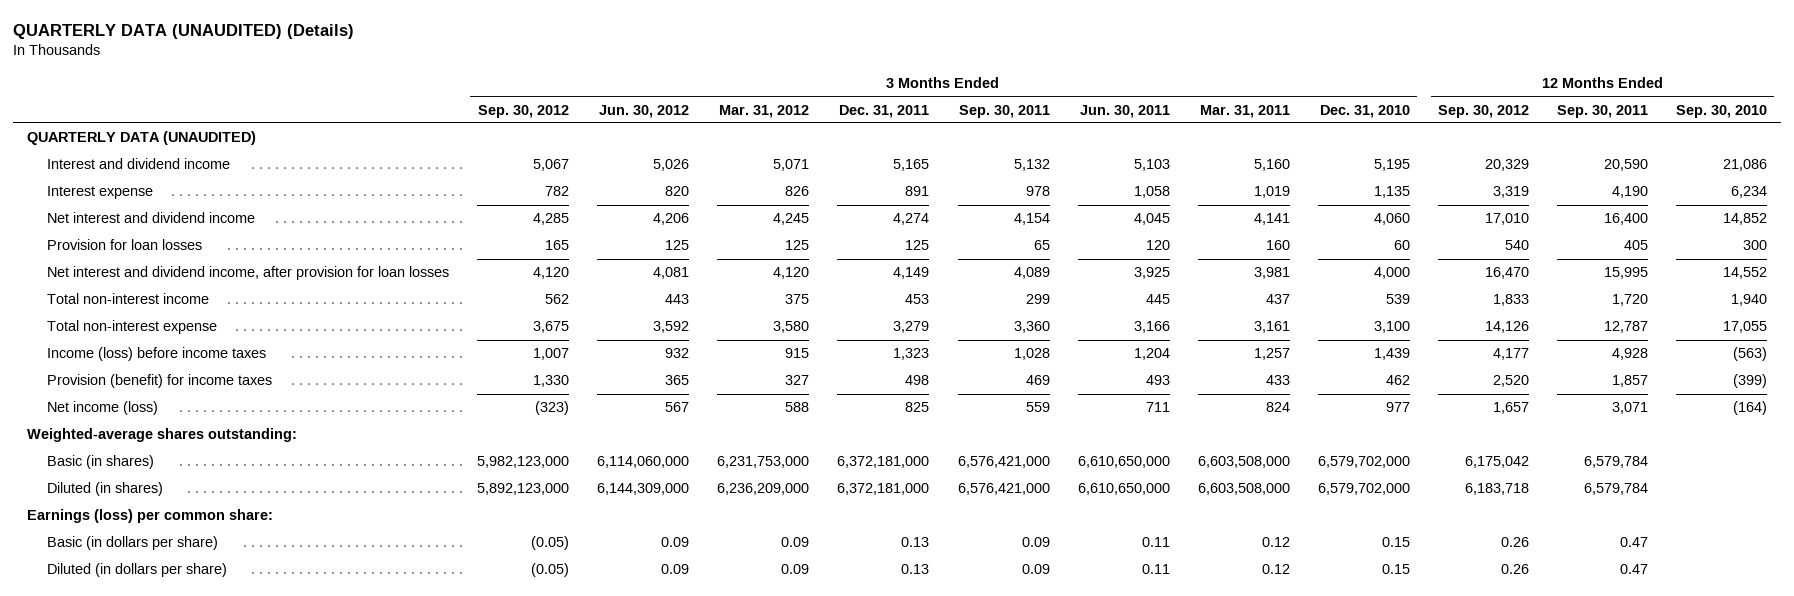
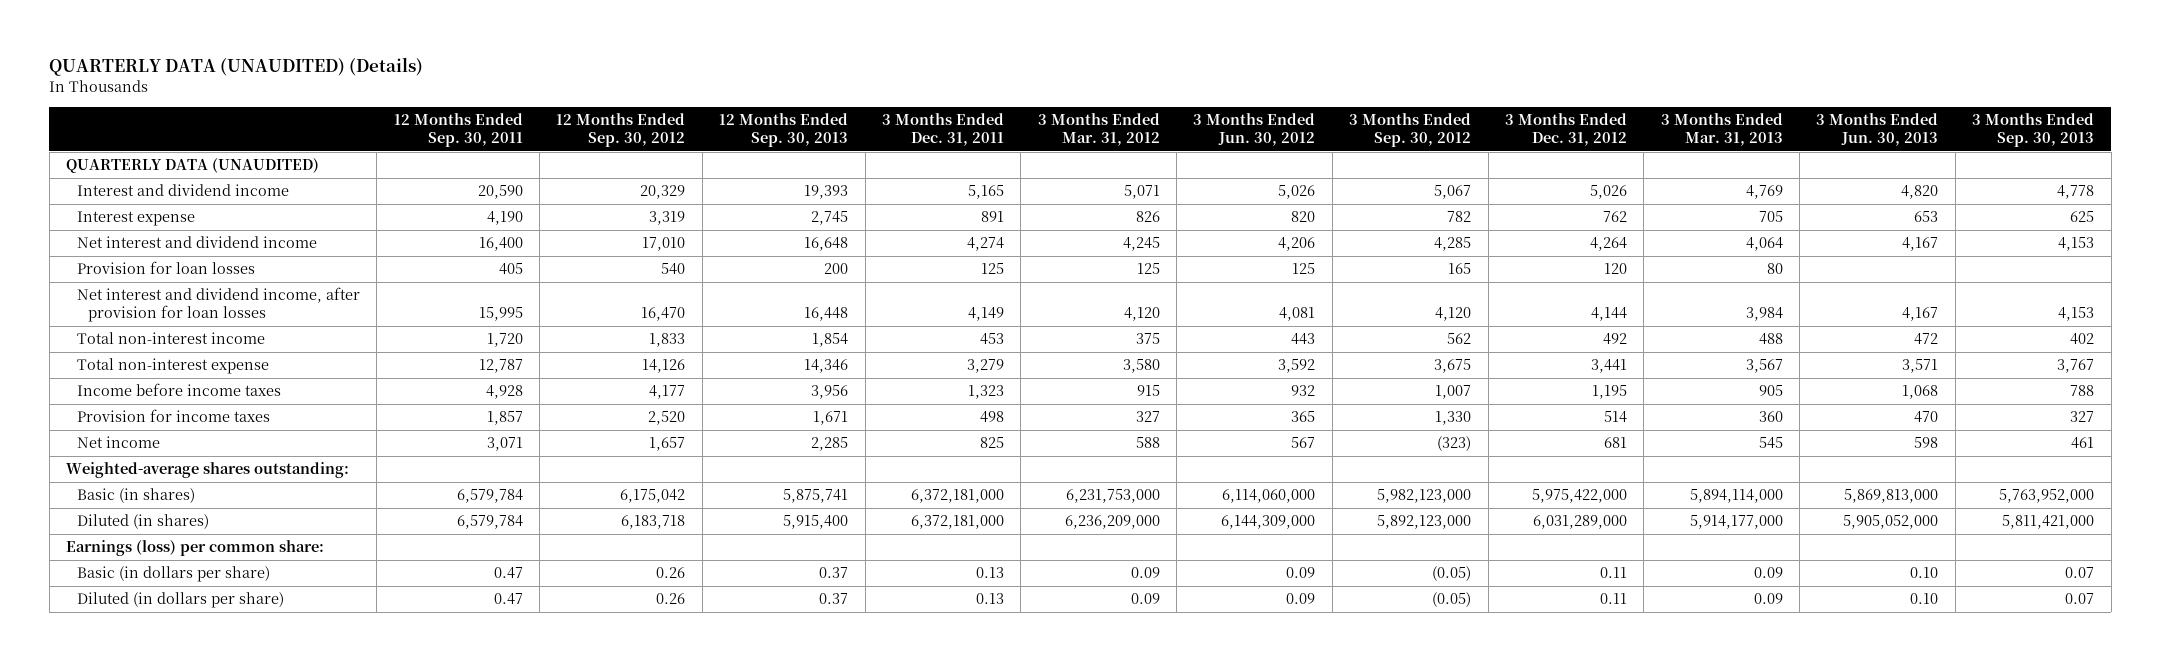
[958,104,1050,118] Sep. 30, 2011 -> none
[1079,104,1170,118] Jun. 30, 2011 -> none
[1199,104,1290,118] Mar. 31, 2011 -> none
[1319,104,1410,118] Dec. 31, 2010 -> none
[1676,104,1768,118] Sep. 30, 2010 -> none
none -> [719,113,849,148] 12 Months Ended Sep. 30, 2013
none -> [1504,113,1627,147] 3 Months Ended Dec. 31, 2012
none -> [1660,113,1783,147] 3 Months Ended Mar. 31, 2013
none -> [1816,113,1939,147] 3 Months Ended Jun. 30, 2013
none -> [1972,113,2095,148] 3 Months Ended Sep. 30, 2013
[46,347,266,362] Income (loss) before income taxes -> [76,383,281,397] Income before income taxes
[46,374,272,389] Provision (benefit) for income taxes -> [76,409,270,423] Provision for income taxes
[46,401,158,416] Net income (loss) -> [76,436,160,449] Net income

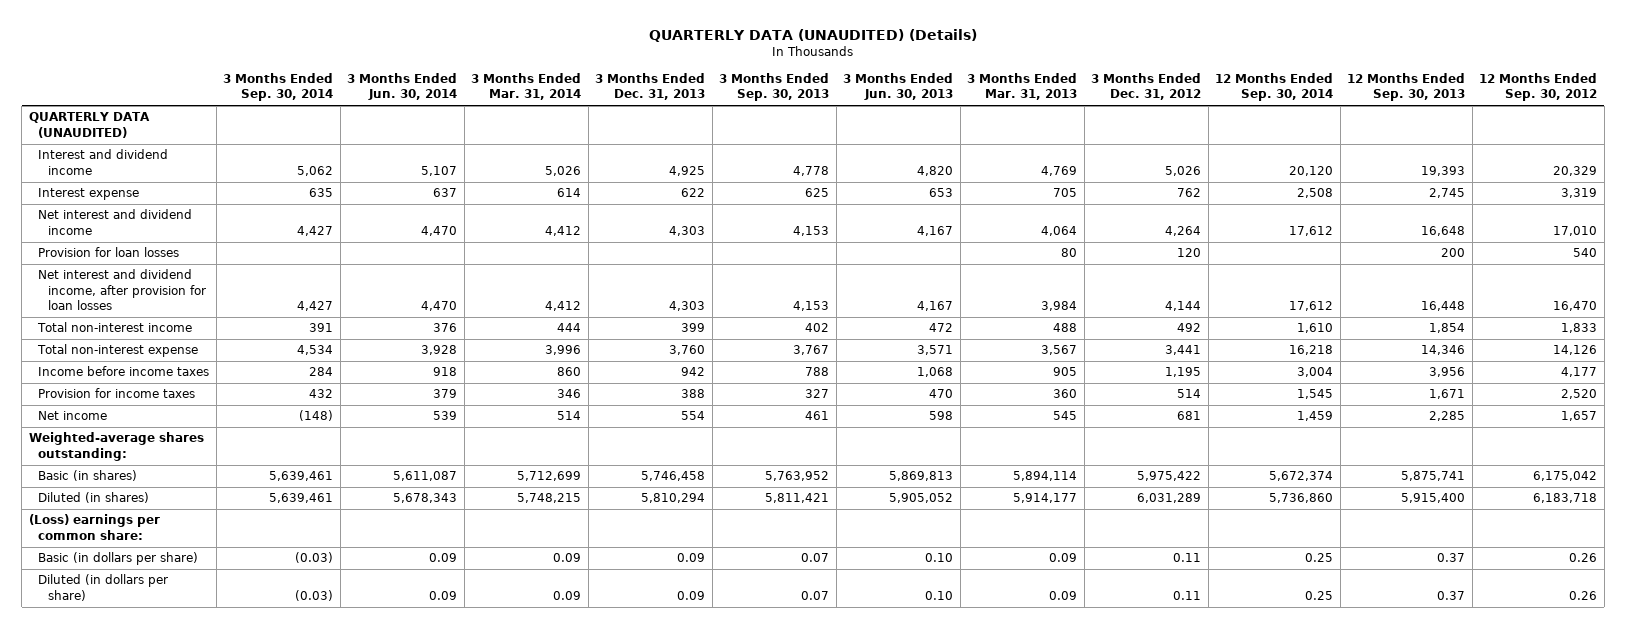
[393,113,523,148] 12 Months Ended Sep. 30, 2011 -> none
[881,113,1004,147] 3 Months Ended Dec. 31, 2011 -> none
[1037,113,1160,147] 3 Months Ended Mar. 31, 2012 -> none
[1193,113,1316,147] 3 Months Ended Jun. 30, 2012 -> none
[1349,113,1472,148] 3 Months Ended Sep. 30, 2012 -> none
none -> [223,73,334,102] 3 Months Ended Sep. 30, 2014
none -> [347,73,458,101] 3 Months Ended Jun. 30, 2014
none -> [471,73,582,101] 3 Months Ended Mar. 31, 2014
none -> [595,73,706,101] 3 Months Ended Dec. 31, 2013
none -> [1215,73,1334,102] 12 Months Ended Sep. 30, 2014
[1531,489,1627,504] 5,975,422,000 -> [1137,471,1202,482] 5,975,422
[1689,489,1783,504] 5,894,114,000 -> [1013,471,1078,482] 5,894,114
[1844,489,1939,504] 5,869,813,000 -> [889,471,954,482] 5,869,813
[1999,489,2095,504] 5,763,952,000 -> [765,471,830,482] 5,763,952
[1532,515,1627,530] 6,031,289,000 -> [1137,493,1202,504] 6,031,289
[1689,515,1783,530] 5,914,177,000 -> [1013,493,1078,504] 5,914,177
[1843,515,1939,530] 5,905,052,000 -> [889,493,954,504] 5,905,052
[2002,515,2095,530] 5,811,421,000 -> [765,493,830,504] 5,811,421
[66,540,325,557] Earnings (loss) per common share: -> [28,514,160,540] (Loss) earnings per common share:

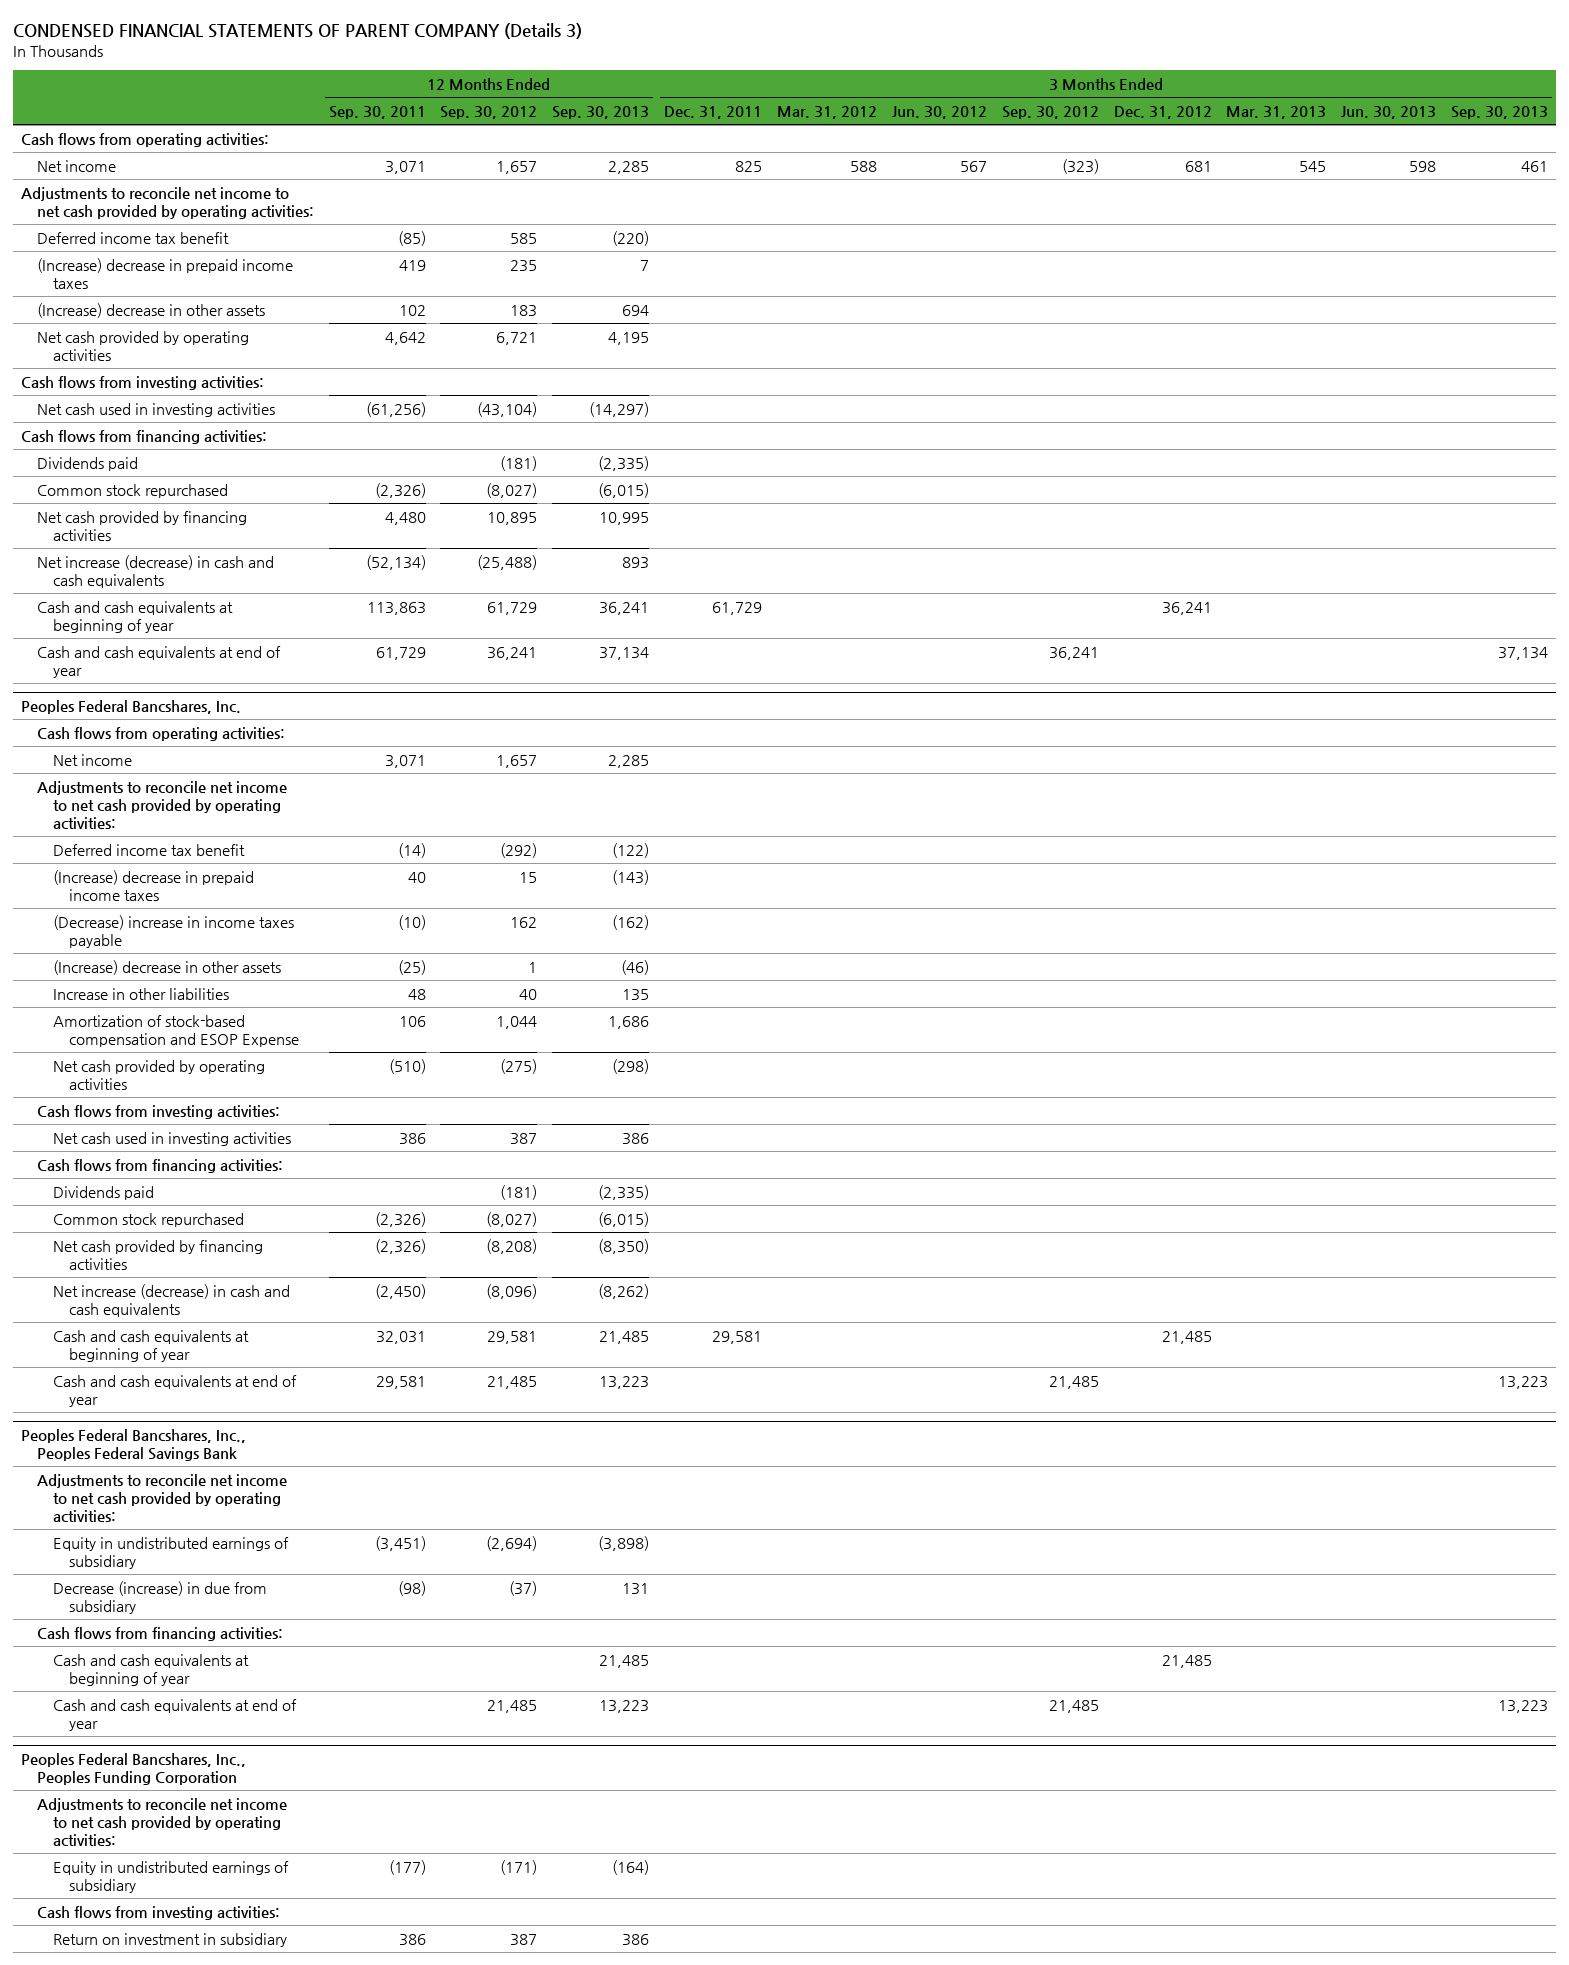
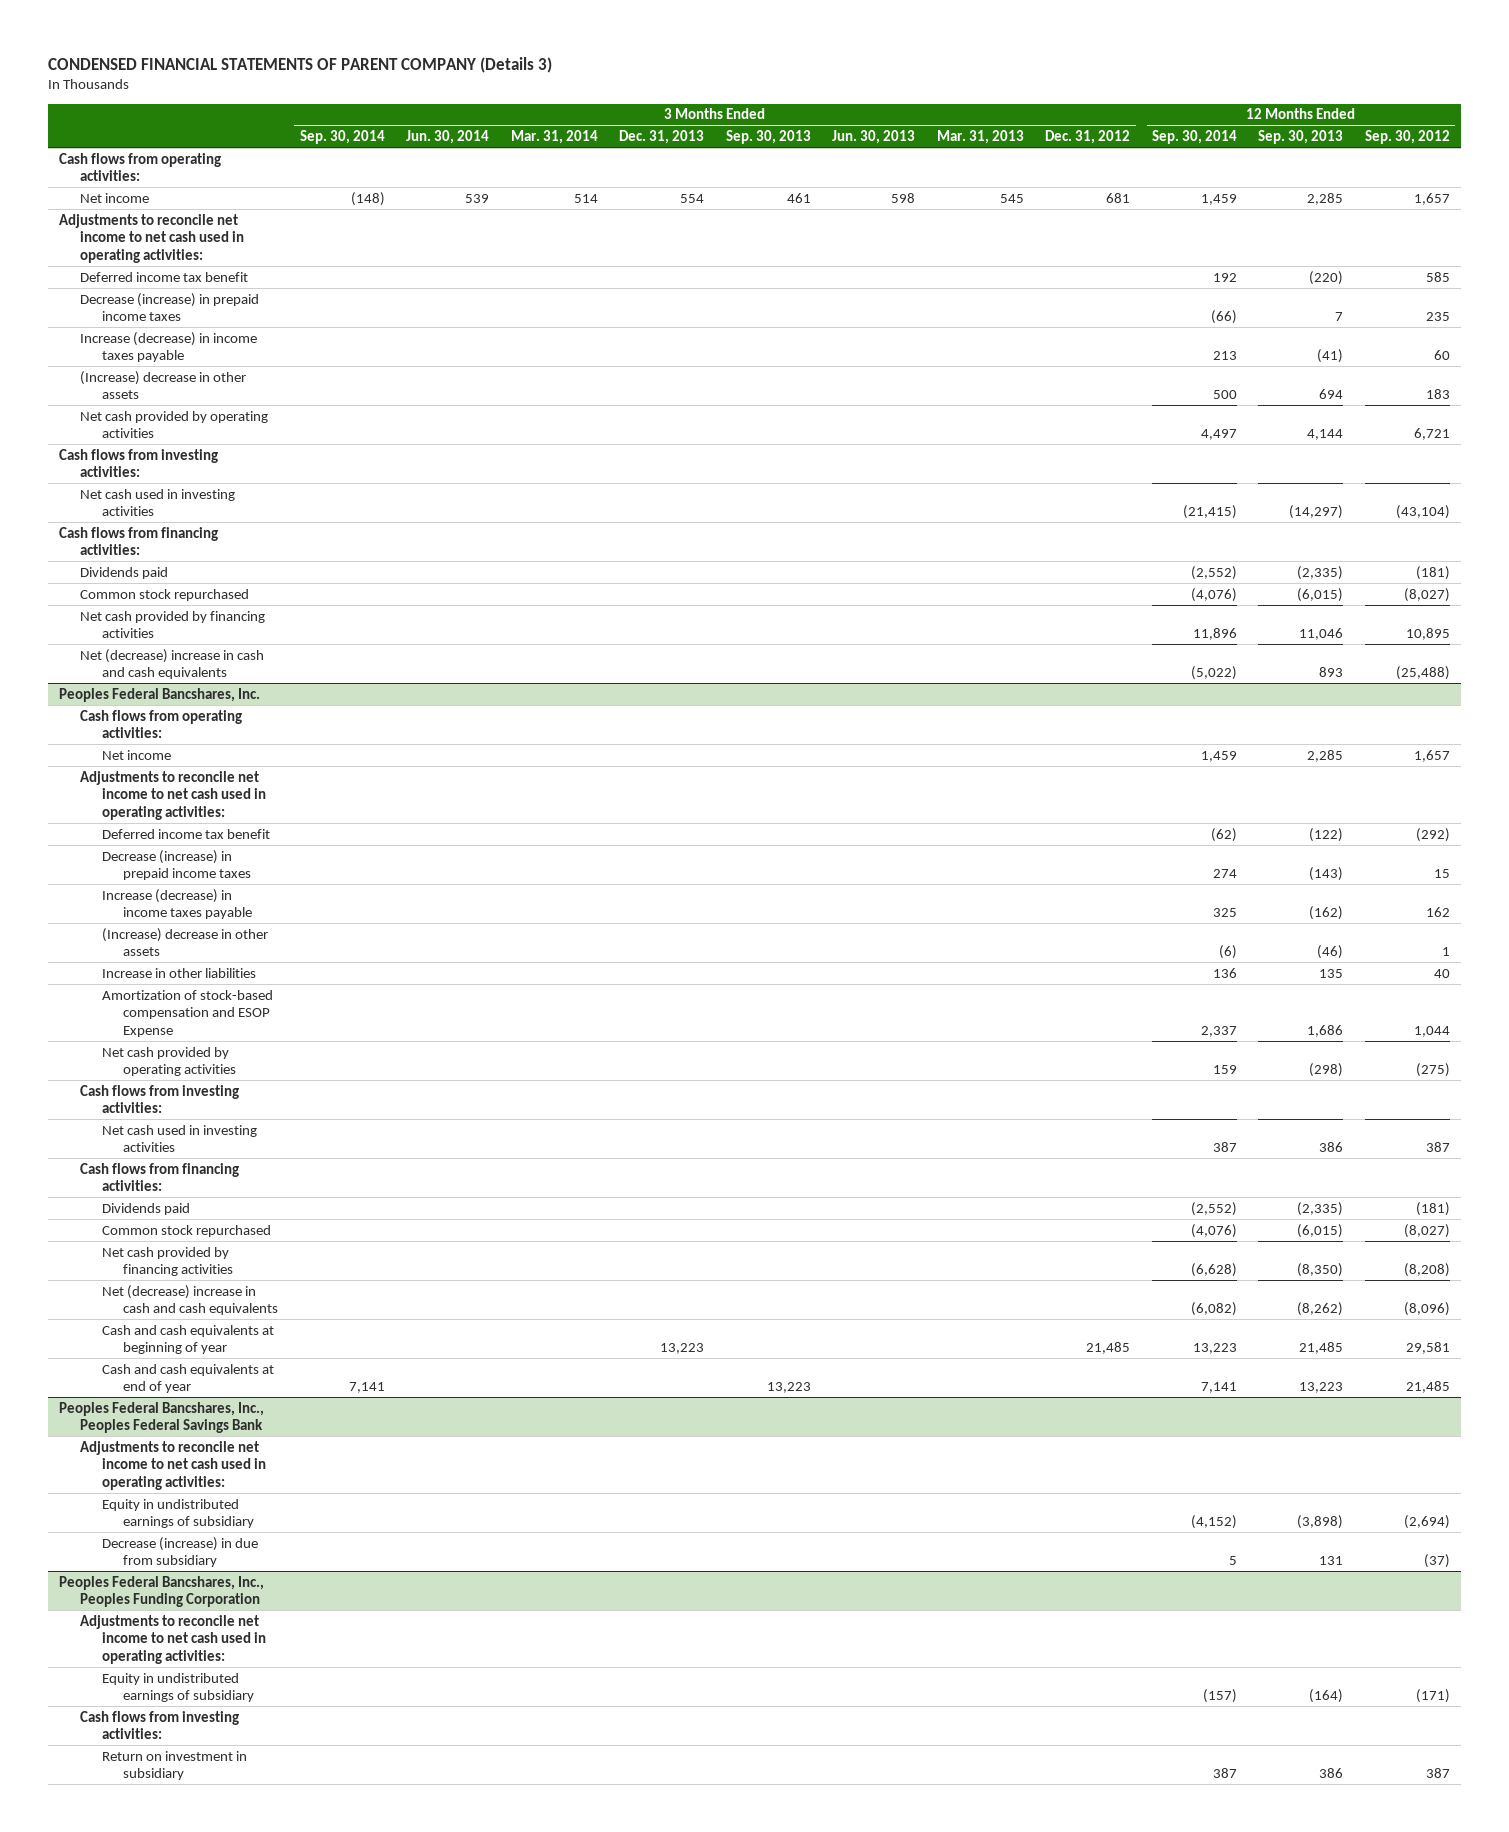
[328,105,426,119] Sep. 30, 2011 -> none
[664,105,763,119] Dec. 31, 2011 -> none
[777,105,878,119] Mar. 31, 2012 -> none
[891,105,987,119] Jun. 30, 2012 -> none
[1001,105,1099,119] Sep. 30, 2012 -> none
none -> [299,129,385,144] Sep. 30, 2014
none -> [406,129,490,144] Jun. 30, 2014
none -> [510,129,598,144] Mar. 31, 2014
none -> [619,129,705,144] Dec. 31, 2013
none -> [1151,129,1237,144] Sep. 30, 2014
[20,186,314,219] Adjustments to reconcile net income to net cash provided by operating activities: -> [58,213,245,263] Adjustments to reconcile net income to net cash used in operating activities:
[36,257,293,289] (Increase) decrease in prepaid income taxes -> [80,292,260,322] Decrease (increase) in prepaid income taxes
none -> [80,331,258,363] Increase (decrease) in income taxes payable
[608,331,650,345] 4,195 -> [1307,429,1344,441] 4,144
[36,600,233,633] Cash and cash equivalents at beginning of year -> none
[36,645,281,678] Cash and cash equivalents at end of year -> none
[599,511,650,525] 10,995 -> [1299,628,1344,641] 11,046
[36,554,274,588] Net increase (decrease) in cash and cash equivalents -> [80,648,265,680] Net (decrease) increase in cash and cash equivalents
[36,780,287,829] Adjustments to reconcile net income to net cash provided by operating activities: -> [80,770,266,820] Adjustments to reconcile net income to net cash used in operating activities:
[52,869,254,901] (Increase) decrease in prepaid income taxes -> [101,849,252,881] Decrease (increase) in prepaid income taxes
[52,914,294,948] (Decrease) increase in income taxes payable -> [101,888,253,920] Increase (decrease) in income taxes payable
[52,1283,290,1317] Net increase (decrease) in cash and cash equivalents -> [101,1284,279,1316] Net (decrease) increase in cash and cash equivalents
[36,1473,287,1522] Adjustments to reconcile net income to net cash provided by operating activities: -> [80,1440,266,1490] Adjustments to reconcile net income to net cash used in operating activities:
[36,1626,283,1641] Cash flows from financing activities: -> none
[52,1653,249,1686] Cash and cash equivalents at beginning of year -> none
[52,1698,297,1731] Cash and cash equivalents at end of year -> none
[36,1797,287,1846] Adjustments to reconcile net income to net cash provided by operating activities: -> [80,1614,266,1664] Adjustments to reconcile net income to net cash used in operating activities:

